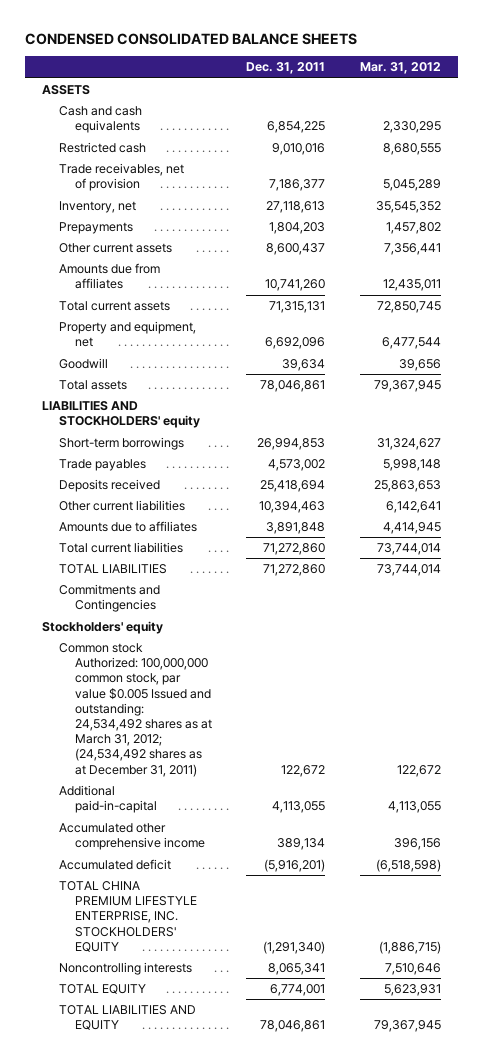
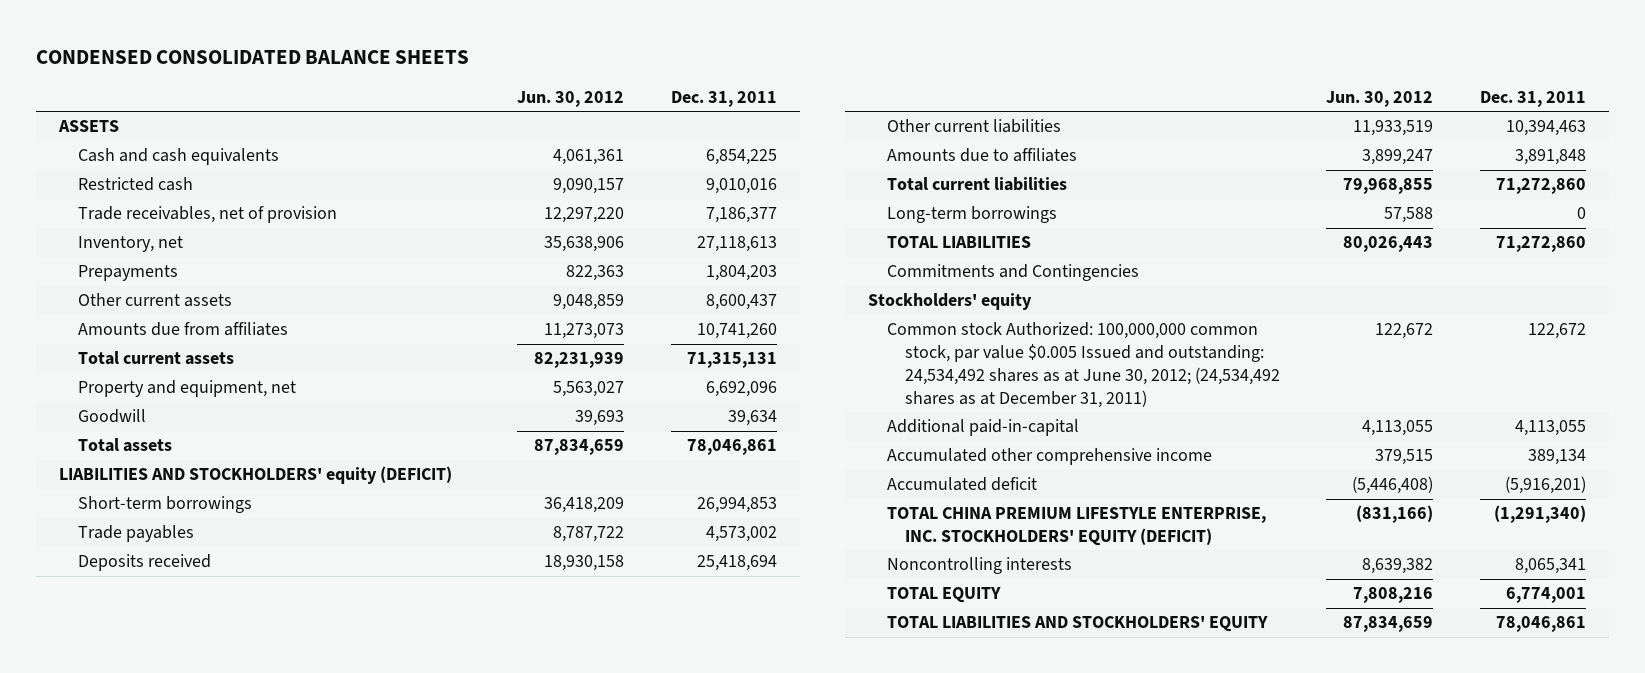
[359,62,441,75] Mar. 31, 2012 -> none
none -> [517,90,625,107] Jun. 30, 2012
[41,401,200,429] LIABILITIES AND STOCKHOLDERS' equity -> [59,466,453,485] LIABILITIES AND STOCKHOLDERS' equity (DEFICIT)
none -> [886,206,1057,224] Long-term borrowings
[58,643,213,777] Common stock Authorized: 100,000,000 common stock, par value $0.005 Issued and outstanding: 24,534,492 shares as at March 31, 2012; (24,534,492 shares as at December 31, 2011) -> [886,322,1281,408] Common stock Authorized: 100,000,000 common stock, par value $0.005 Issued and outstanding: 24,534,492 shares as at June 30, 2012; (24,534,492 shares as at December 31, 2011)
[58,881,198,952] TOTAL CHINA PREMIUM LIFESTYLE ENTERPRISE, INC. STOCKHOLDERS' EQUITY -> [886,507,1266,547] TOTAL CHINA PREMIUM LIFESTYLE ENTERPRISE, INC. STOCKHOLDERS' EQUITY (DEFICIT)
[58,1005,196,1031] TOTAL LIABILITIES AND EQUITY -> [886,616,1268,633] TOTAL LIABILITIES AND STOCKHOLDERS' EQUITY

